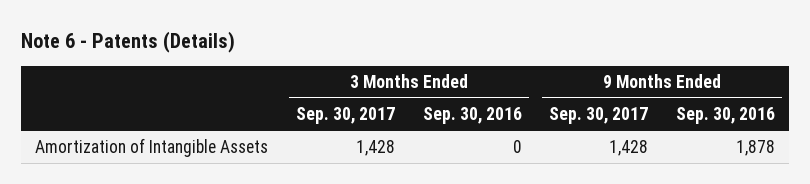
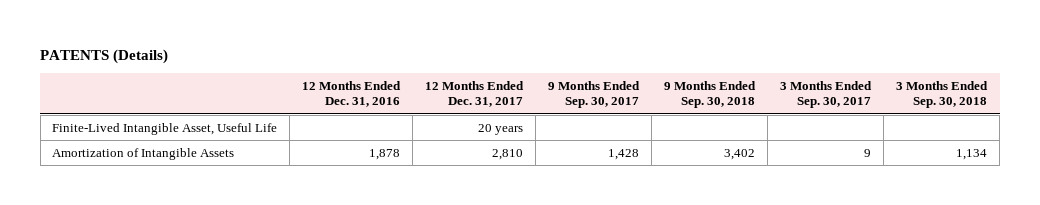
[21,31,236,54] Note 6 - Patents (Details) -> [40,49,169,65] PATENTS (Details)
[422,107,522,125] Sep. 30, 2016 -> none
[676,107,776,125] Sep. 30, 2016 -> none
none -> [302,80,402,108] 12 Months Ended Dec. 31, 2016
none -> [425,80,525,108] 12 Months Ended Dec. 31, 2017
none -> [664,80,757,109] 9 Months Ended Sep. 30, 2018
none -> [896,80,989,109] 3 Months Ended Sep. 30, 2018
none -> [52,122,278,135] Finite-Lived Intangible Asset, Useful Life
[355,140,395,157] 1,428 -> [864,148,872,157] 9

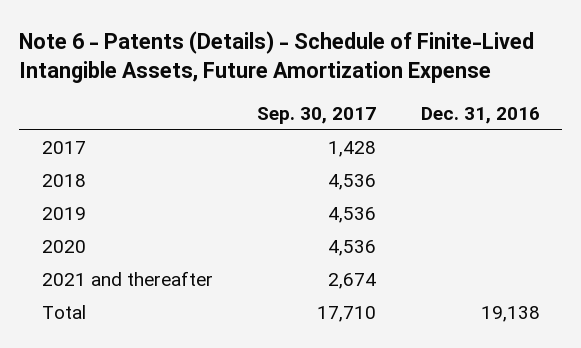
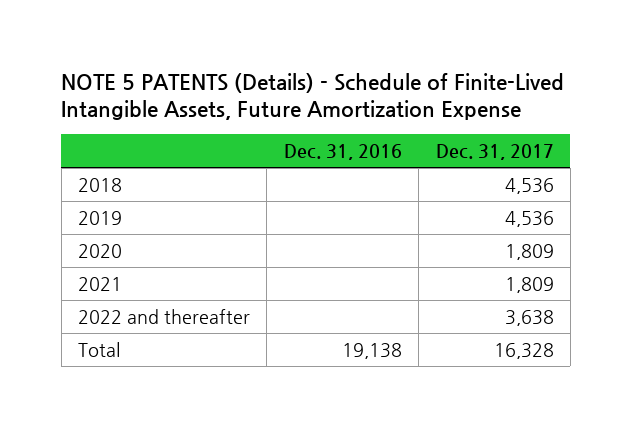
[19,30,535,83] Note 6 - Patents (Details) - Schedule of Finite-Lived Intangible Assets, Future Amortization Expense -> [61,72,565,121] NOTE 5 PATENTS (Details) - Schedule of Finite-Lived Intangible Assets, Future Amortization Expense
[257,107,377,125] Sep. 30, 2017 -> none
none -> [435,143,554,160] Dec. 31, 2017
[41,141,86,155] 2017 -> none
none -> [78,276,123,291] 2021
[41,271,213,287] 2021 and thereafter -> [78,308,251,324] 2022 and thereafter

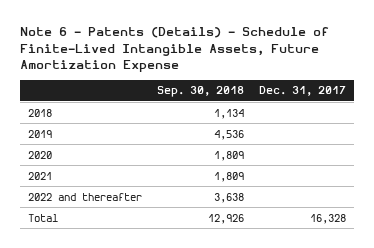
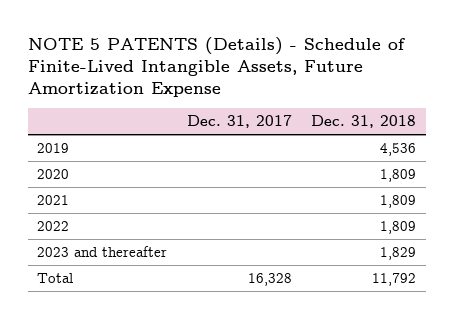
[20,27,330,73] Note 6 - Patents (Details) - Schedule of Finite-Lived Intangible Assets, Future Amortization Expense -> [27,36,405,98] NOTE 5 PATENTS (Details) - Schedule of Finite-Lived Intangible Assets, Future Amortization Expense
[157,86,245,98] Sep. 30, 2018 -> none
none -> [311,115,417,129] Dec. 31, 2018
[27,108,52,117] 2018 -> none
none -> [37,220,70,231] 2022
[27,192,142,201] 2022 and thereafter -> [37,245,168,257] 2023 and thereafter

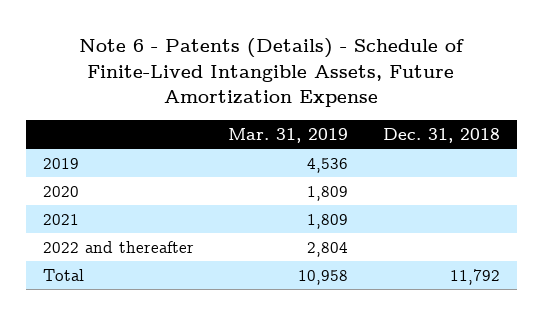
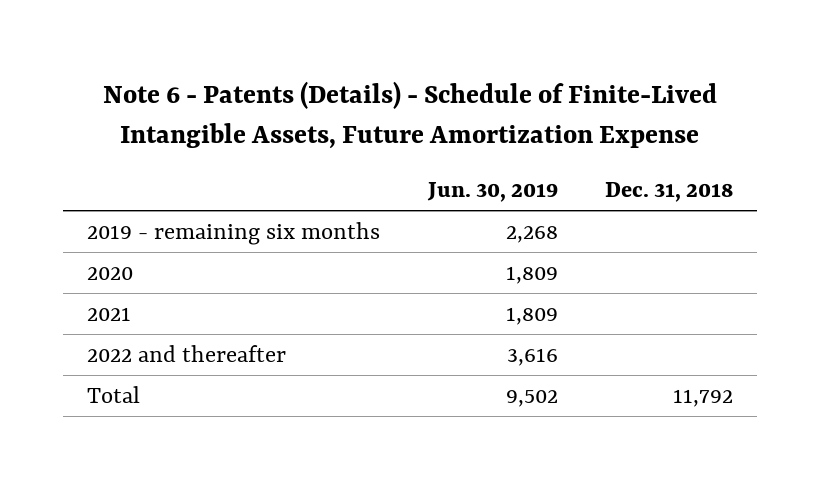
[228,127,349,143] Mar. 31, 2019 -> none
none -> [426,182,558,203] Jun. 30, 2019
[43,157,80,169] 2019 -> [87,221,381,245] 2019 - remaining six months

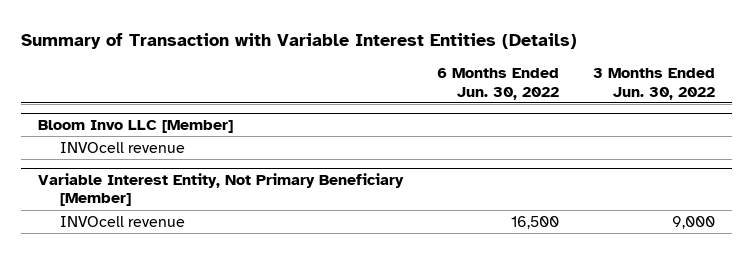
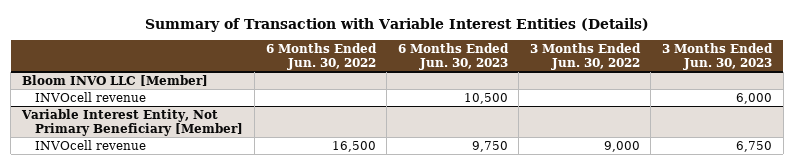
none -> [397,43,509,71] 6 Months Ended Jun. 30, 2023
none -> [662,43,774,71] 3 Months Ended Jun. 30, 2023
[38,119,234,133] Bloom Invo LLC [Member] -> [21,74,208,86] Bloom INVO LLC [Member]

